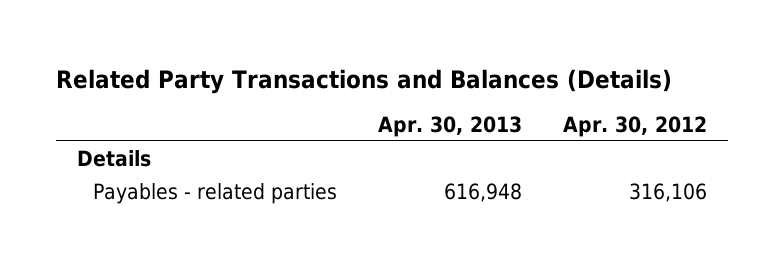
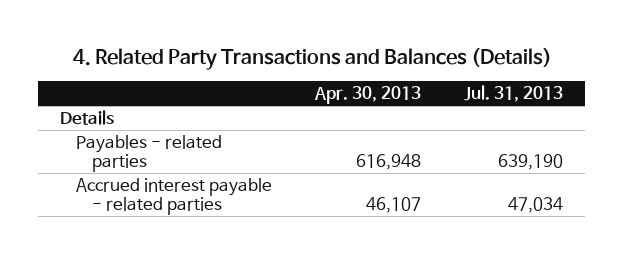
[55,68,672,94] Related Party Transactions and Balances (Details) -> [72,48,552,71] 4. Related Party Transactions and Balances (Details)
[563,116,708,138] Apr. 30, 2012 -> none
none -> [464,85,564,103] Jul. 31, 2013
none -> [75,177,272,216] Accrued interest payable - related parties

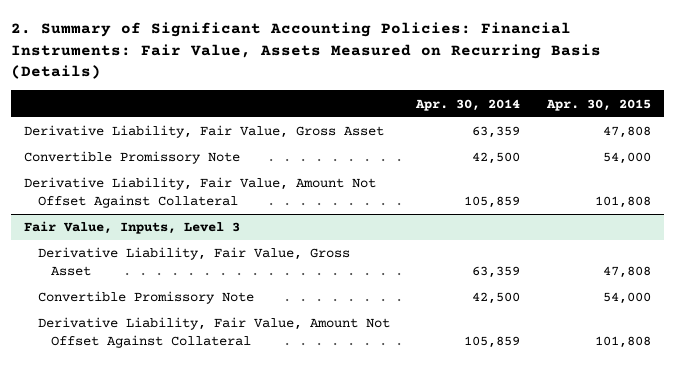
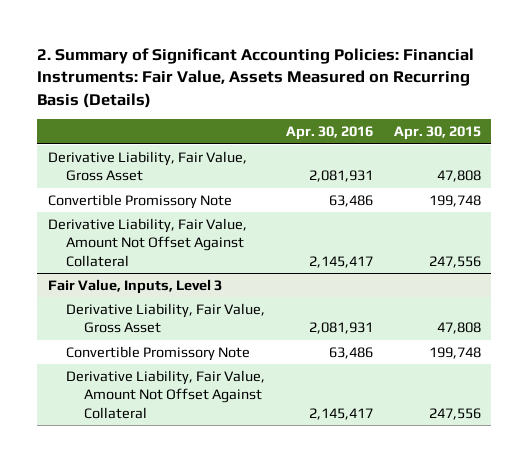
[415,98,521,111] Apr. 30, 2014 -> none
none -> [285,126,373,141] Apr. 30, 2016
[602,152,651,165] 54,000 -> [428,194,481,207] 199,748
[594,196,651,209] 101,808 -> [428,255,481,268] 247,556
[602,292,651,305] 54,000 -> [428,346,481,359] 199,748
[594,336,651,349] 101,808 -> [428,407,481,420] 247,556

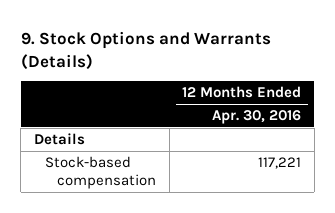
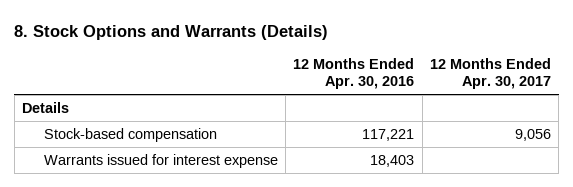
[20,30,271,70] 9. Stock Options and Warrants (Details) -> [14,24,329,40] 8. Stock Options and Warrants (Details)
none -> [429,58,551,90] 12 Months Ended Apr. 30, 2017
none -> [43,153,278,168] Warrants issued for interest expense

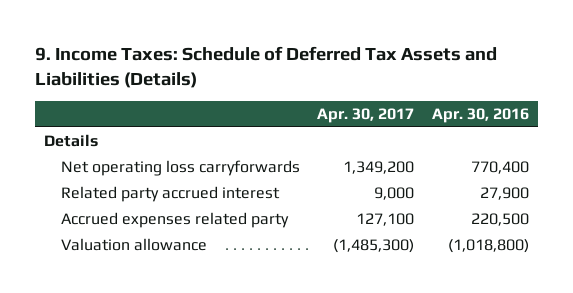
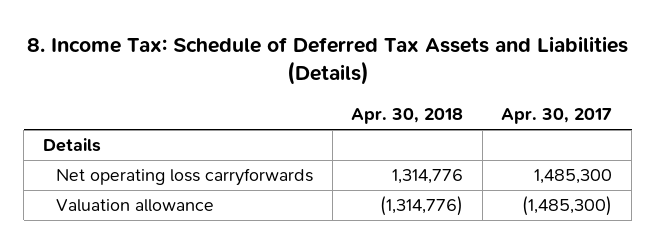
[34,45,497,88] 9. Income Taxes: Schedule of Deferred Tax Assets and Liabilities (Details) -> [26,36,628,86] 8. Income Tax: Schedule of Deferred Tax Assets and Liabilities (Details)
[431,107,529,123] Apr. 30, 2016 -> none
none -> [351,108,464,125] Apr. 30, 2018
[60,186,280,203] Related party accrued interest -> none
[60,212,289,229] Accrued expenses related party -> none
[343,161,415,175] 1,349,200 -> [534,169,613,185] 1,485,300

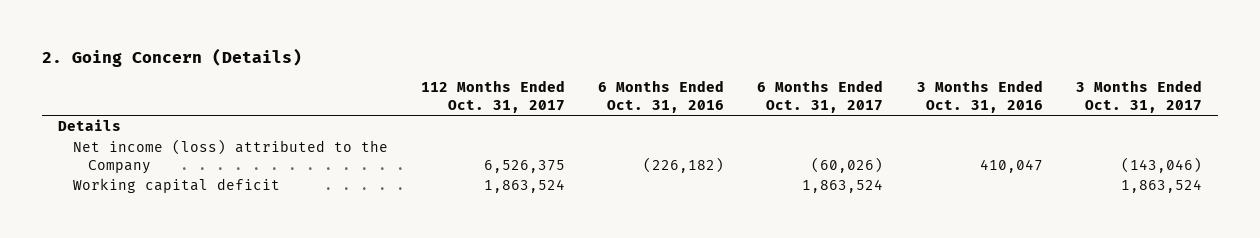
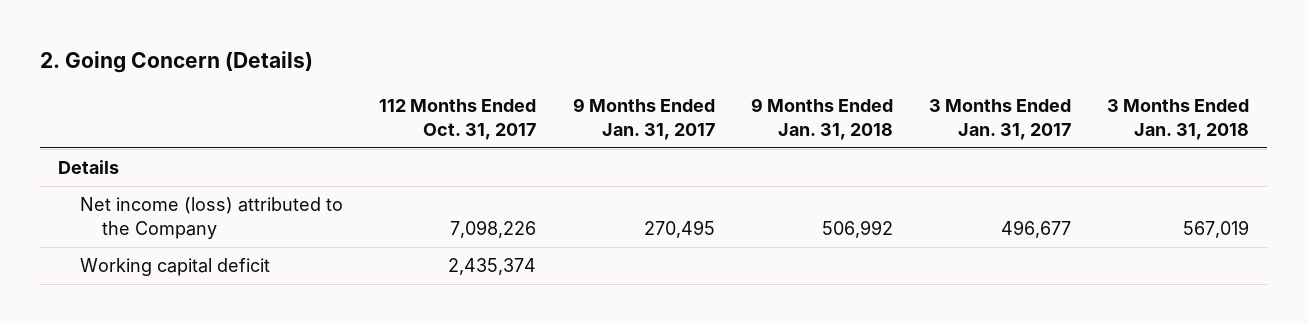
[598,80,725,113] 6 Months Ended Oct. 31, 2016 -> none
[757,80,884,113] 6 Months Ended Oct. 31, 2017 -> none
[916,80,1043,113] 3 Months Ended Oct. 31, 2016 -> none
[1075,80,1202,113] 3 Months Ended Oct. 31, 2017 -> none
none -> [572,98,715,140] 9 Months Ended Jan. 31, 2017
none -> [750,98,893,140] 9 Months Ended Jan. 31, 2018
none -> [929,99,1072,140] 3 Months Ended Jan. 31, 2017
none -> [1107,99,1250,140] 3 Months Ended Jan. 31, 2018
[484,159,566,173] 6,526,375 -> [450,219,537,238] 7,098,226
[484,179,566,194] 1,863,524 -> [448,258,537,276] 2,435,374

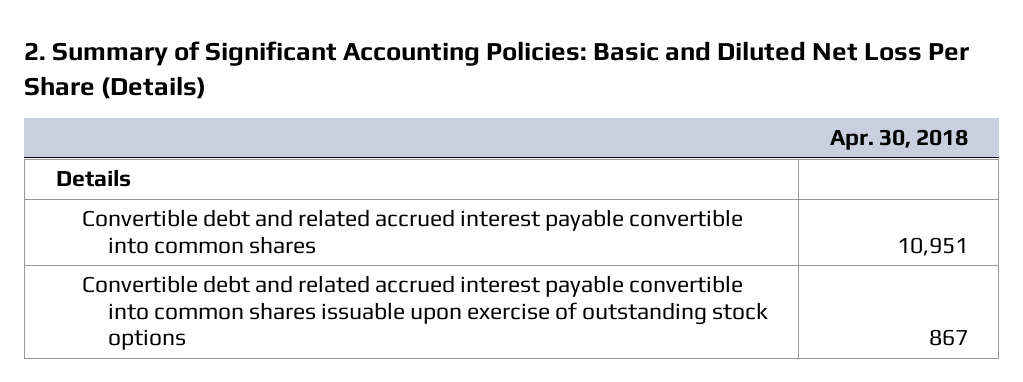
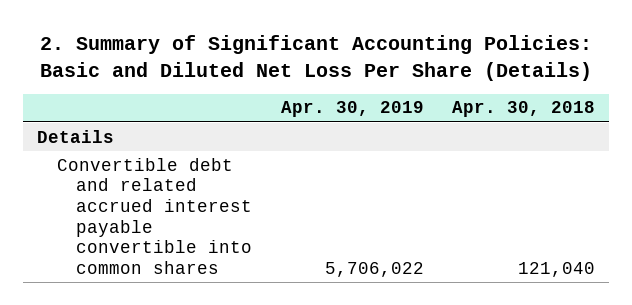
none -> [280,101,424,118] Apr. 30, 2019
[81,275,768,351] Convertible debt and related accrued interest payable convertible into common shares issuable upon exercise of outstanding stock options -> none
[896,236,968,256] 10,951 -> [518,261,596,277] 121,040

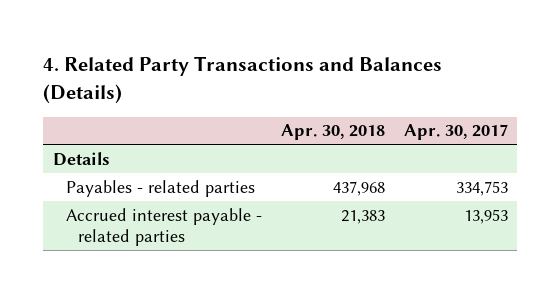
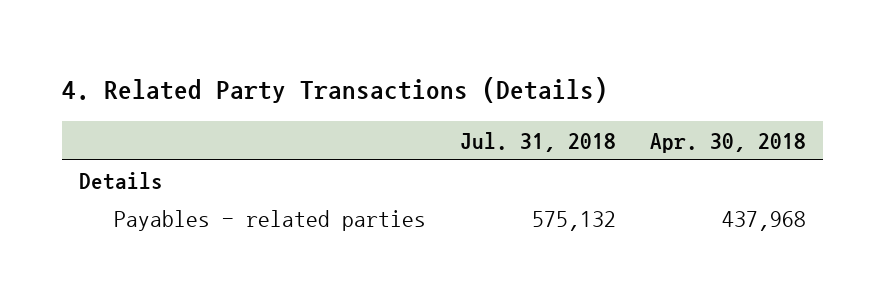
[43,56,443,104] 4. Related Party Transactions and Balances (Details) -> [62,77,609,104] 4. Related Party Transactions (Details)
[403,124,508,141] Apr. 30, 2017 -> none
none -> [459,131,616,152] Jul. 31, 2018
[65,207,262,247] Accrued interest payable - related parties -> none

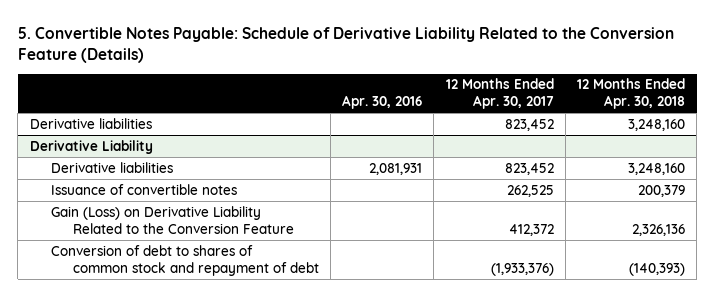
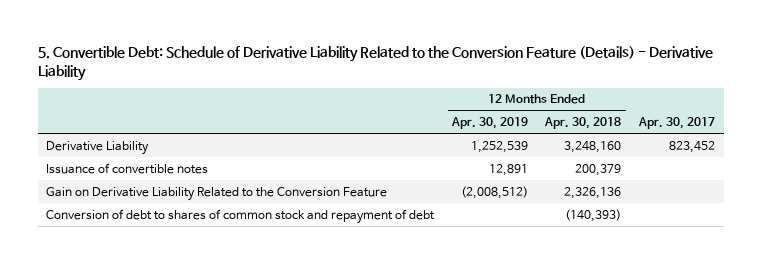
[17,26,674,63] 5. Convertible Notes Payable: Schedule of Derivative Liability Related to the Conversion Feature (Details) -> [37,45,713,81] 5. Convertible Debt: Schedule of Derivative Liability Related to the Conversion Feature (Details) - Derivative Liability
[342,95,423,110] Apr. 30, 2016 -> none
[445,78,554,110] 12 Months Ended Apr. 30, 2017 -> none
none -> [450,117,528,130] Apr. 30, 2019
none -> [637,117,715,130] Apr. 30, 2017
[29,139,153,154] Derivative Liability -> none
[51,161,174,173] Derivative liabilities -> none
[29,117,152,129] Derivative liabilities -> [46,140,150,155] Derivative Liability
[51,205,294,234] Gain (Loss) on Derivative Liability Related to the Conversion Feature -> [46,186,388,201] Gain on Derivative Liability Related to the Conversion Feature

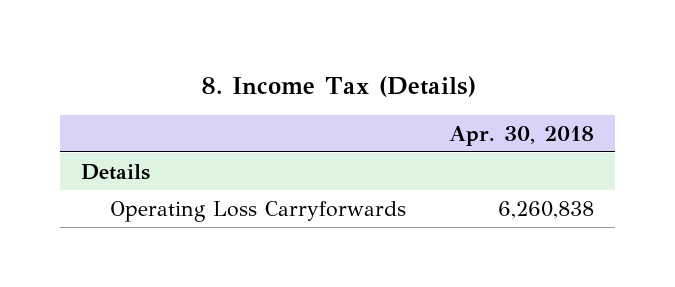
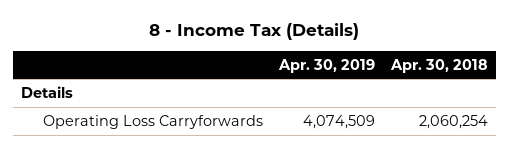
[200,75,476,97] 8. Income Tax (Details) -> [149,22,360,40] 8 - Income Tax (Details)
none -> [278,58,376,73] Apr. 30, 2019
[497,200,594,219] 6,260,838 -> [419,115,489,130] 2,060,254

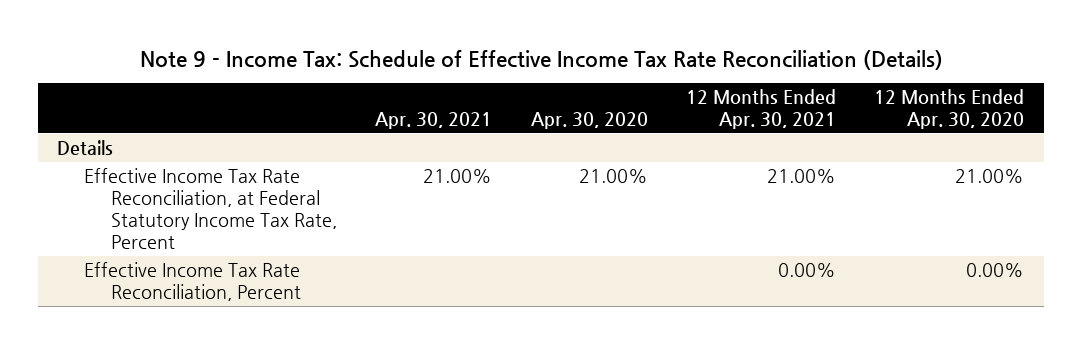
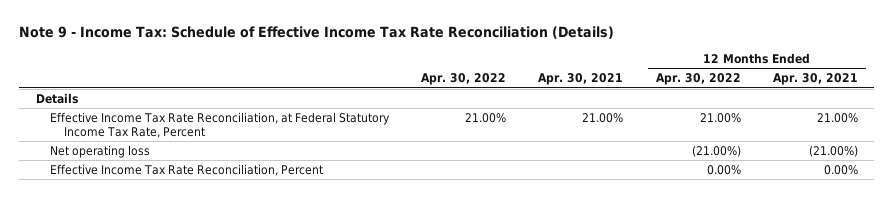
[530,112,648,130] Apr. 30, 2020 -> none
[874,89,1025,130] 12 Months Ended Apr. 30, 2020 -> none
none -> [421,73,507,86] Apr. 30, 2022
none -> [655,73,741,86] Apr. 30, 2022
none -> [49,144,150,158] Net operating loss

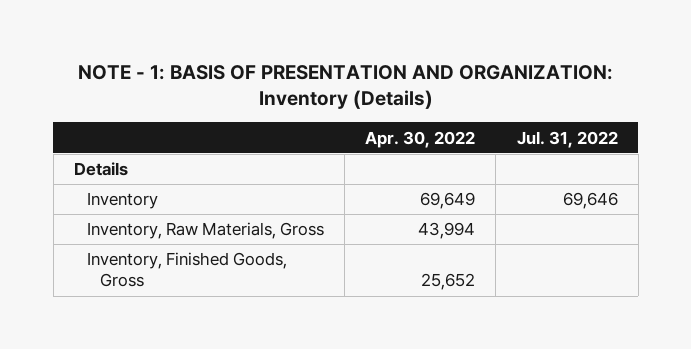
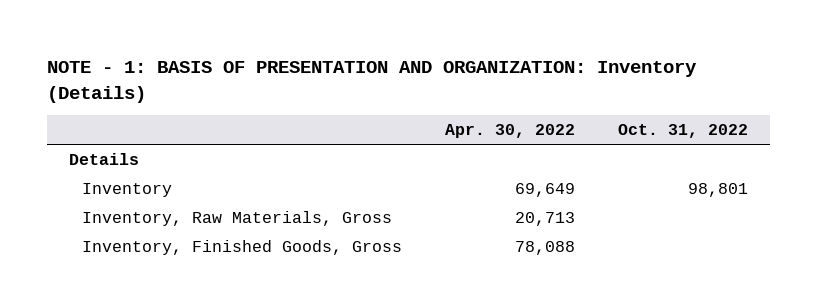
[516,130,618,148] Jul. 31, 2022 -> none
none -> [618,124,749,139] Oct. 31, 2022
[418,222,476,240] 43,994 -> [515,212,576,227] 20,713
[421,273,476,291] 25,652 -> [515,241,576,256] 78,088

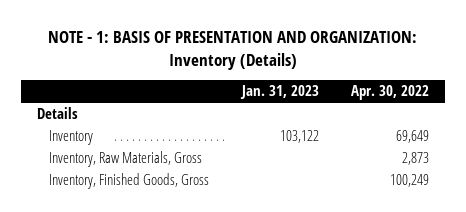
[618,124,749,139] Oct. 31, 2022 -> none
none -> [239,85,319,100] Jan. 31, 2023
[515,212,576,227] 20,713 -> [402,152,430,166] 2,873
[515,241,576,256] 78,088 -> [390,174,430,188] 100,249

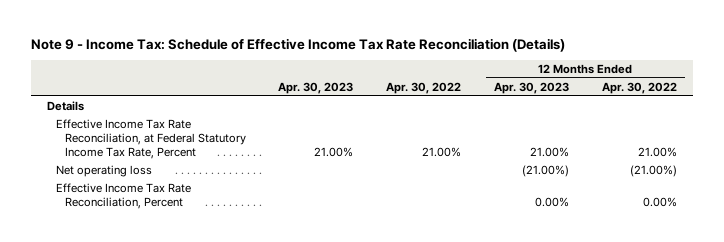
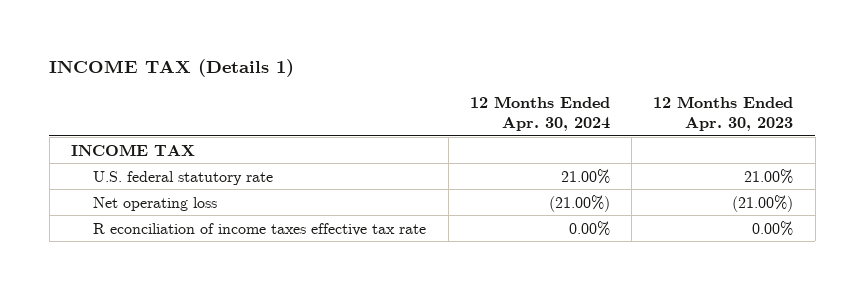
[30,37,565,52] Note 9 - Income Tax: Schedule of Effective Income Tax Rate Reconciliation (Details) -> [49,59,295,78] INCOME TAX (Details 1)
[278,81,354,94] Apr. 30, 2023 -> none
[386,81,462,94] Apr. 30, 2022 -> none
[601,81,677,94] Apr. 30, 2022 -> none
none -> [469,95,610,131] 12 Months Ended Apr. 30, 2024
[46,100,84,111] Details -> none
none -> [70,143,195,156] INCOME TAX
[55,118,246,159] Effective Income Tax Rate Reconciliation, at Federal Statutory Income Tax Rate, Percent -> [93,170,274,185] U.S. federal statutory rate
[55,182,191,209] Effective Income Tax Rate Reconciliation, Percent -> [93,222,427,236] R econciliation of income taxes effective tax rate

